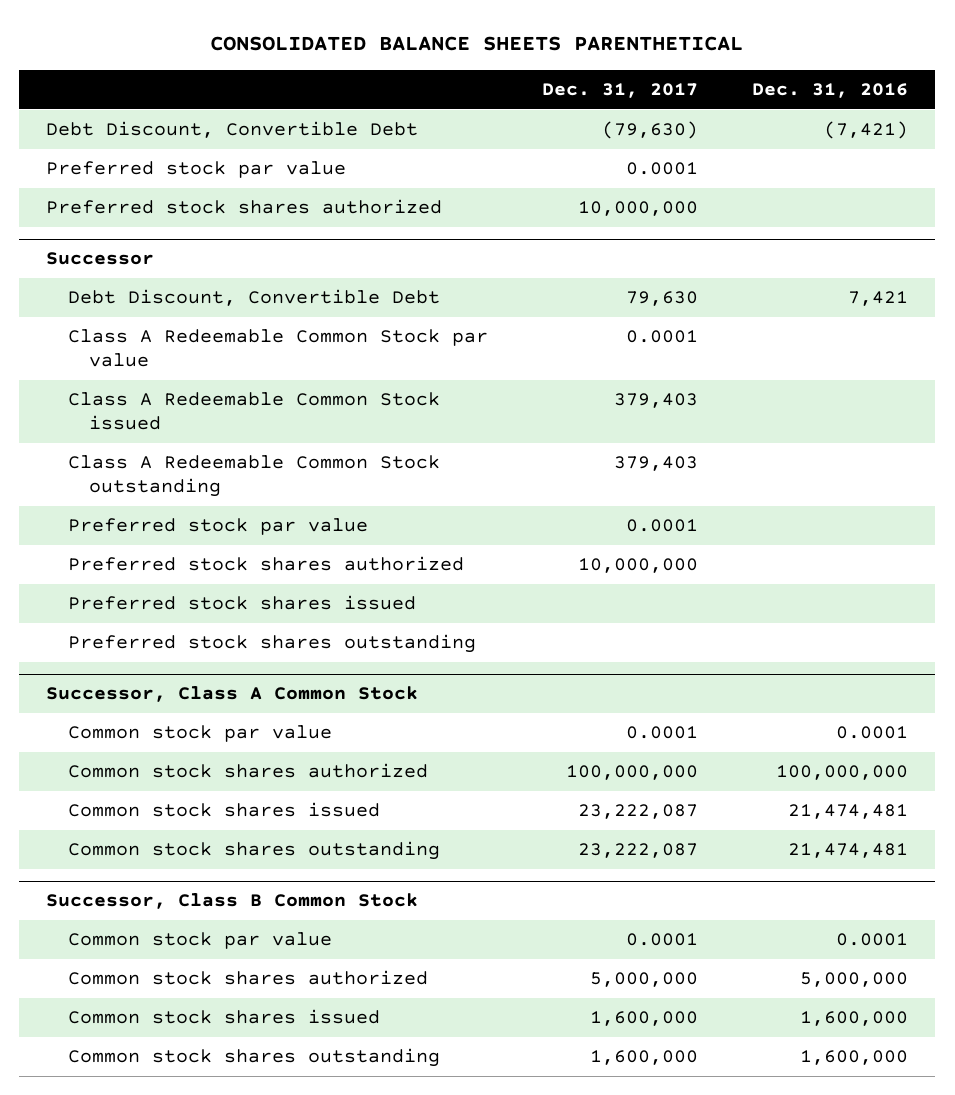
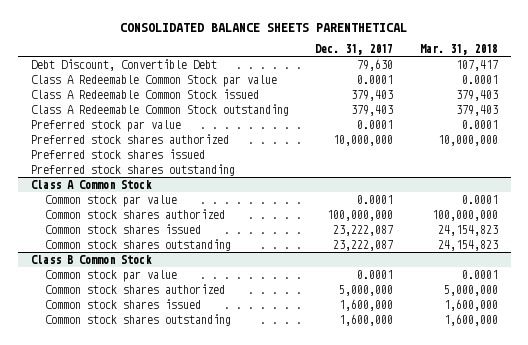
[752,82,909,98] Dec. 31, 2016 -> none
none -> [419,44,498,56] Mar. 31, 2018
[46,121,419,139] Debt Discount, Convertible Debt -> none
[46,161,347,179] Preferred stock par value -> none
[46,199,443,215] Preferred stock shares authorized -> none
[46,252,155,266] Successor -> none
[46,686,419,703] Successor, Class A Common Stock -> [30,179,152,189] Class A Common Stock
[46,893,419,910] Successor, Class B Common Stock -> [30,254,152,264] Class B Common Stock

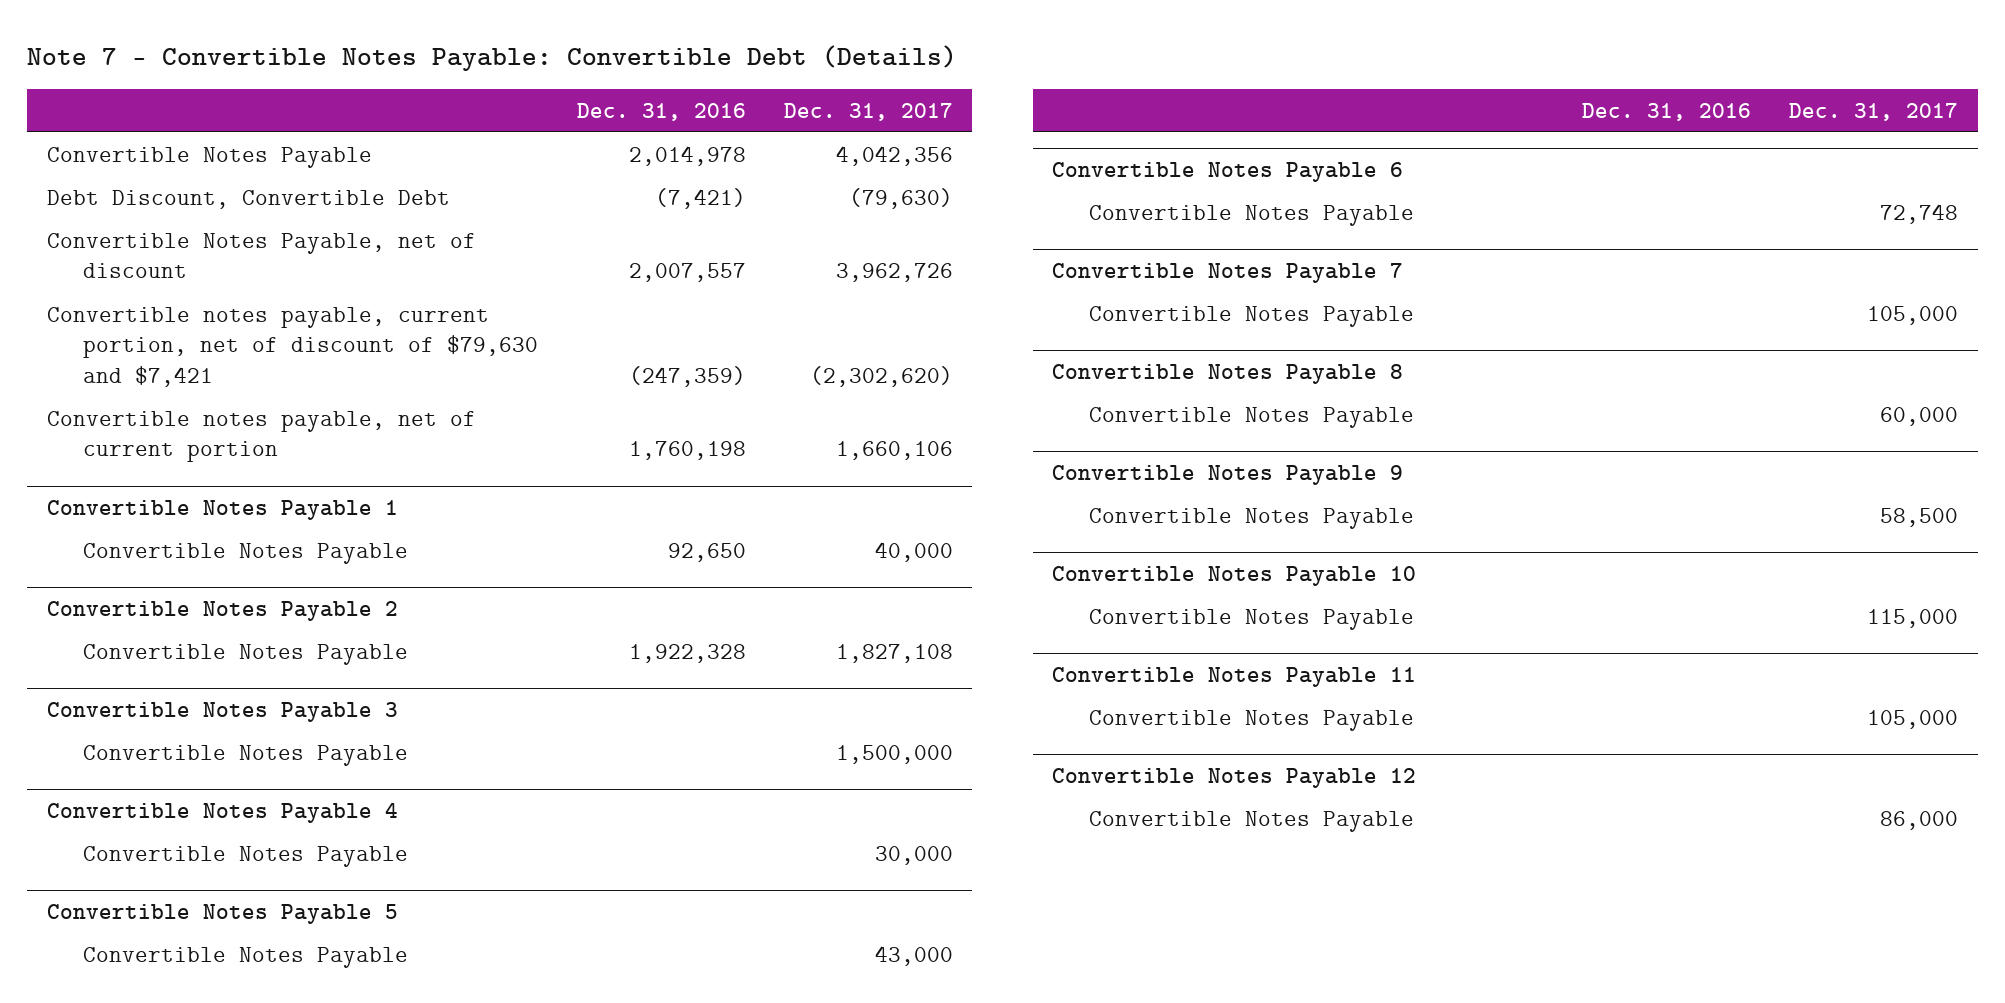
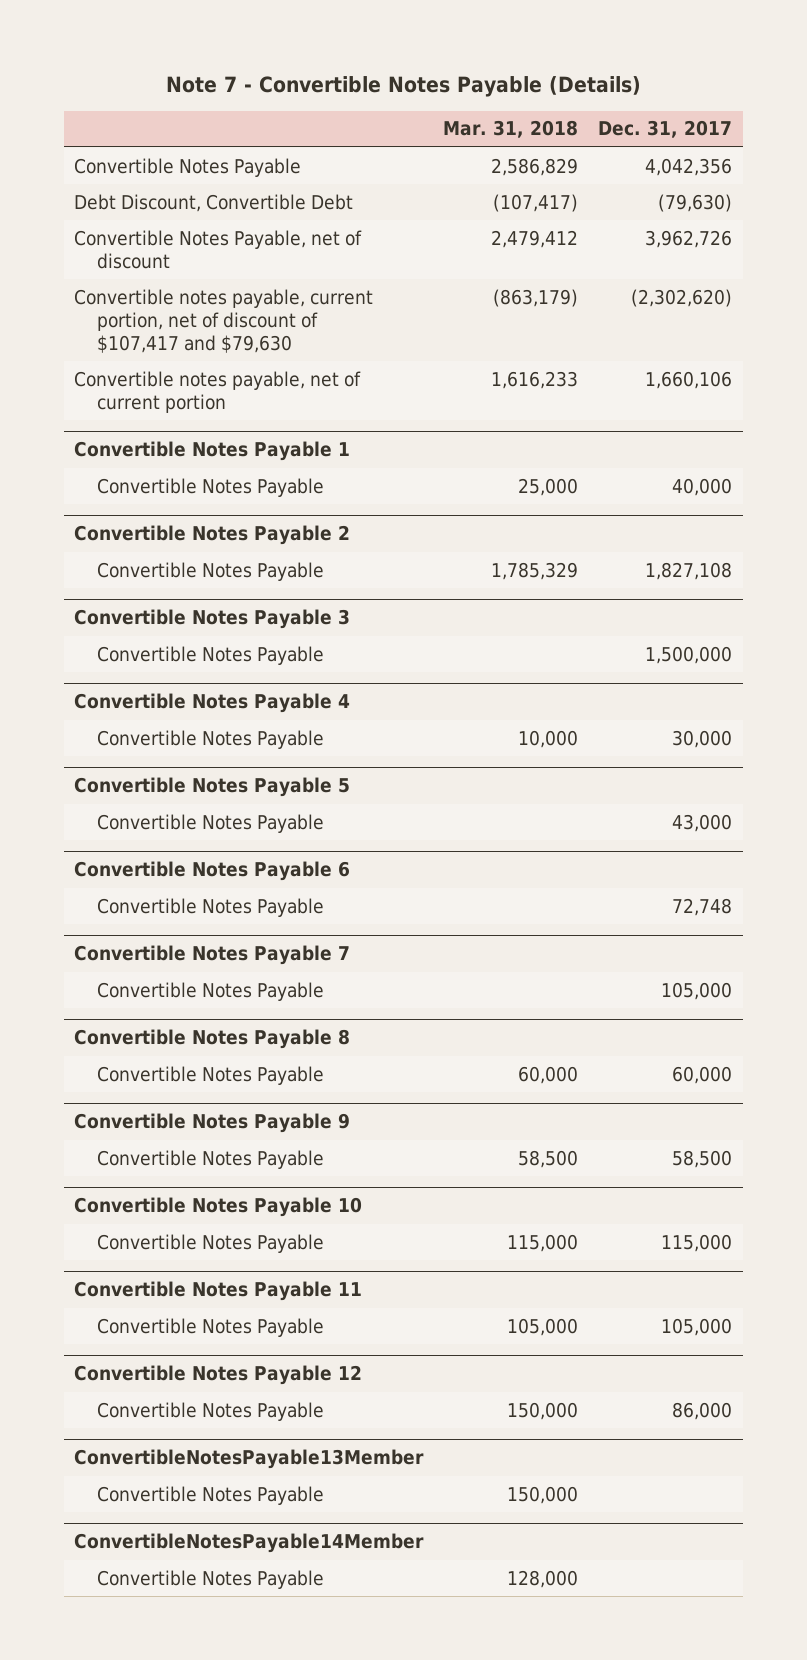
[27,44,958,71] Note 7 - Convertible Notes Payable: Convertible Debt (Details) -> [166,76,642,98] Note 7 - Convertible Notes Payable (Details)
[576,102,746,121] Dec. 31, 2016 -> none
none -> [443,120,579,139] Mar. 31, 2018
[46,306,539,387] Convertible notes payable, current portion, net of discount of $79,630 and $7,421 -> [74,288,374,354] Convertible notes payable, current portion, net of discount of $107,417 and $79,630
none -> [74,1449,425,1470] ConvertibleNotesPayable13Member
none -> [96,1485,324,1505] Convertible Notes Payable
none -> [74,1533,425,1554] ConvertibleNotesPayable14Member
none -> [96,1569,324,1589] Convertible Notes Payable

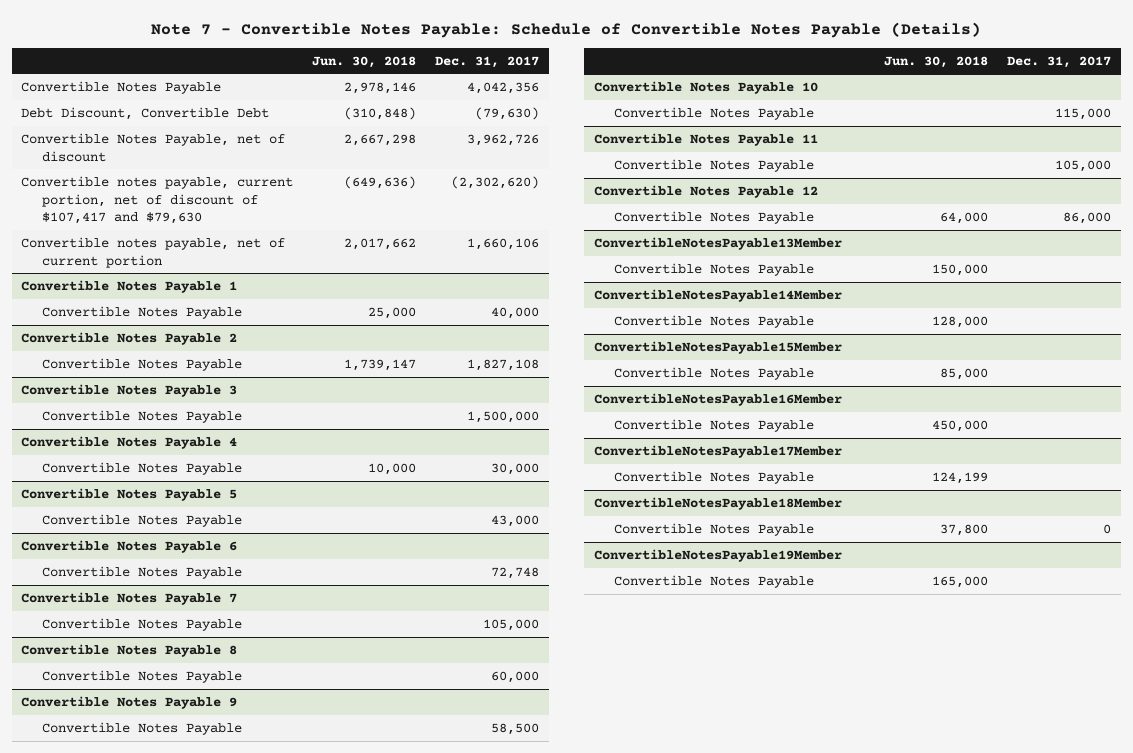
[166,76,642,98] Note 7 - Convertible Notes Payable (Details) -> [151,21,982,38] Note 7 - Convertible Notes Payable: Schedule of Convertible Notes Payable (Details)
[443,120,579,139] Mar. 31, 2018 -> none
none -> [312,55,417,68] Jun. 30, 2018
none -> [593,340,842,354] ConvertibleNotesPayable15Member
none -> [614,366,815,380] Convertible Notes Payable
none -> [593,392,842,406] ConvertibleNotesPayable16Member
none -> [614,418,815,432] Convertible Notes Payable
none -> [593,444,842,458] ConvertibleNotesPayable17Member
none -> [614,470,815,484] Convertible Notes Payable
none -> [593,496,842,510] ConvertibleNotesPayable18Member
none -> [614,522,815,536] Convertible Notes Payable
none -> [593,548,842,562] ConvertibleNotesPayable19Member
none -> [614,574,815,588] Convertible Notes Payable

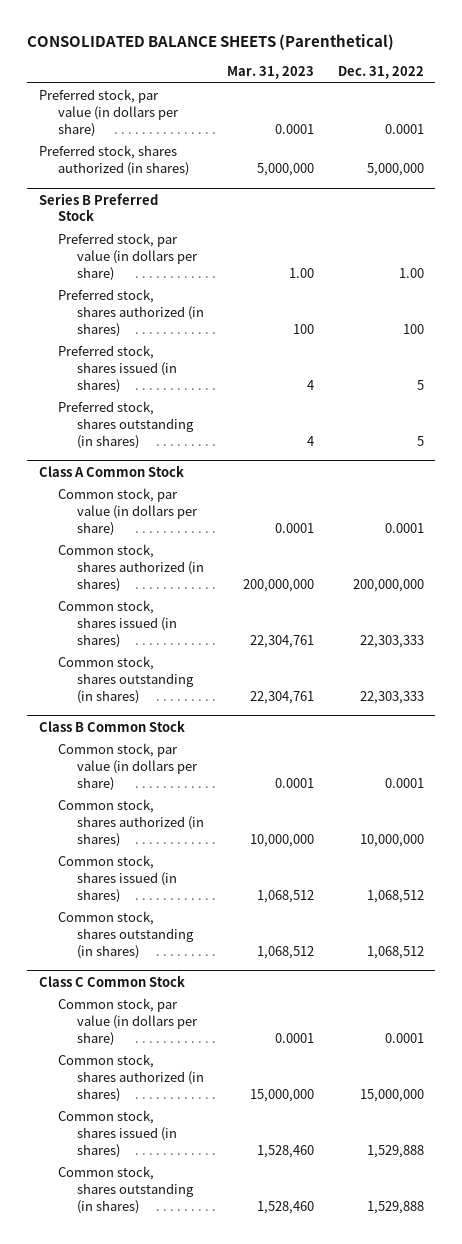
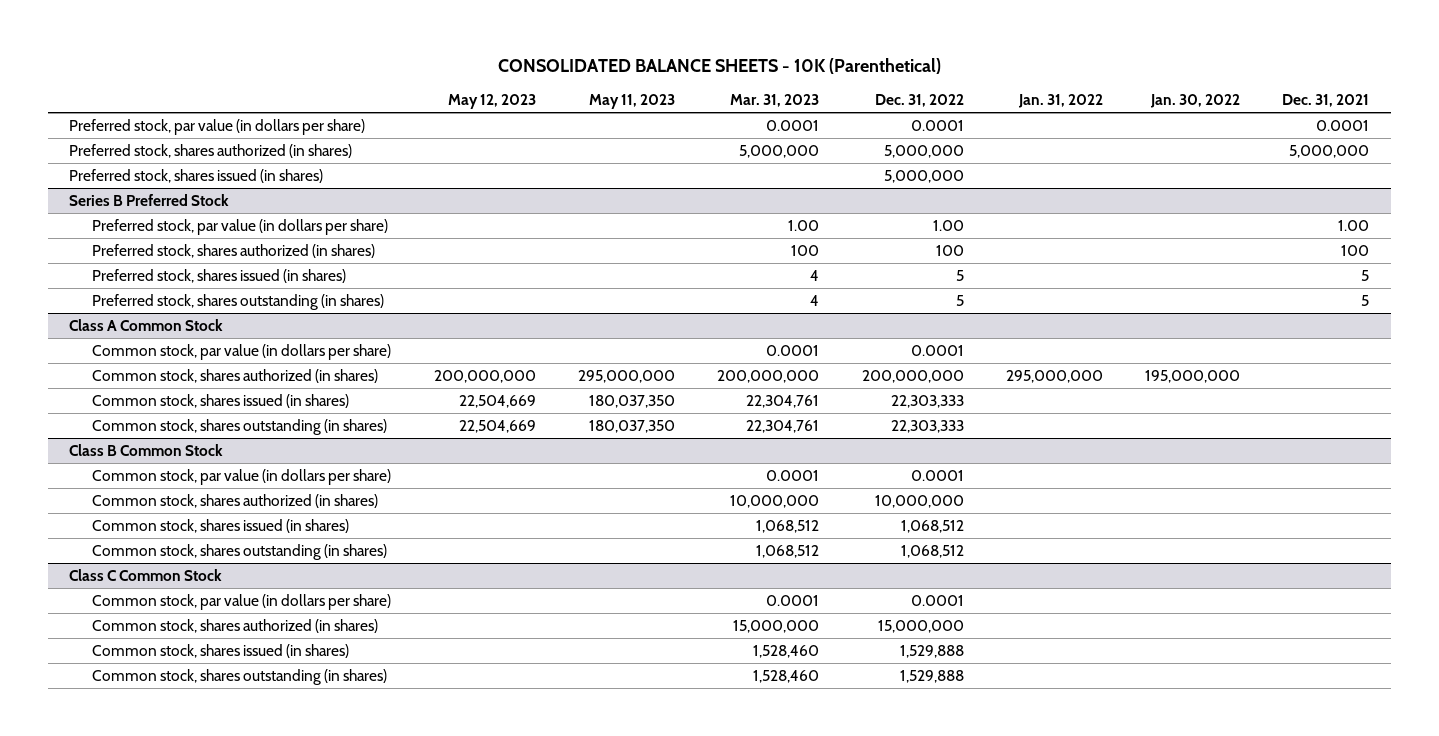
[27,34,395,51] CONSOLIDATED BALANCE SHEETS (Parenthetical) -> [498,57,942,74] CONSOLIDATED BALANCE SHEETS - 10K (Parenthetical)
none -> [447,94,536,110] May 12, 2023
none -> [588,94,675,110] May 11, 2023
none -> [1017,94,1103,109] Jan. 31, 2022
none -> [1150,94,1241,109] Jan. 30, 2022
none -> [1282,94,1370,108] Dec. 31, 2021
none -> [69,168,324,183] Preferred stock, shares issued (in shares)

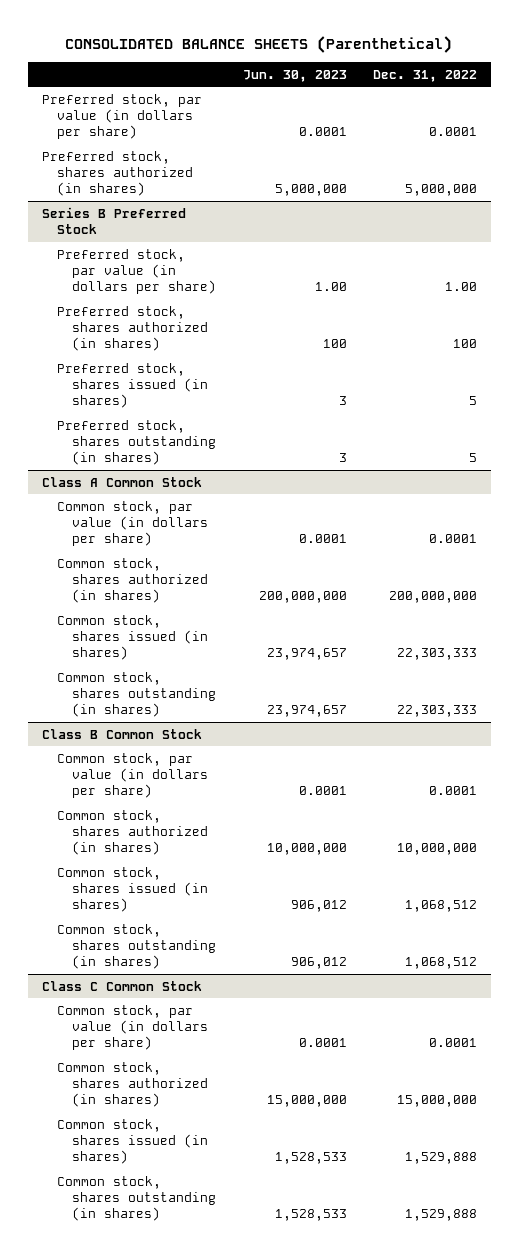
[498,57,942,74] CONSOLIDATED BALANCE SHEETS - 10K (Parenthetical) -> [65,35,453,53] CONSOLIDATED BALANCE SHEETS (Parenthetical)
[447,94,536,110] May 12, 2023 -> none
[588,94,675,110] May 11, 2023 -> none
[730,94,820,108] Mar. 31, 2023 -> none
[1017,94,1103,109] Jan. 31, 2022 -> none
[1150,94,1241,109] Jan. 30, 2022 -> none
[1282,94,1370,108] Dec. 31, 2021 -> none
none -> [242,69,347,82] Jun. 30, 2023
[69,168,324,183] Preferred stock, shares issued (in shares) -> none

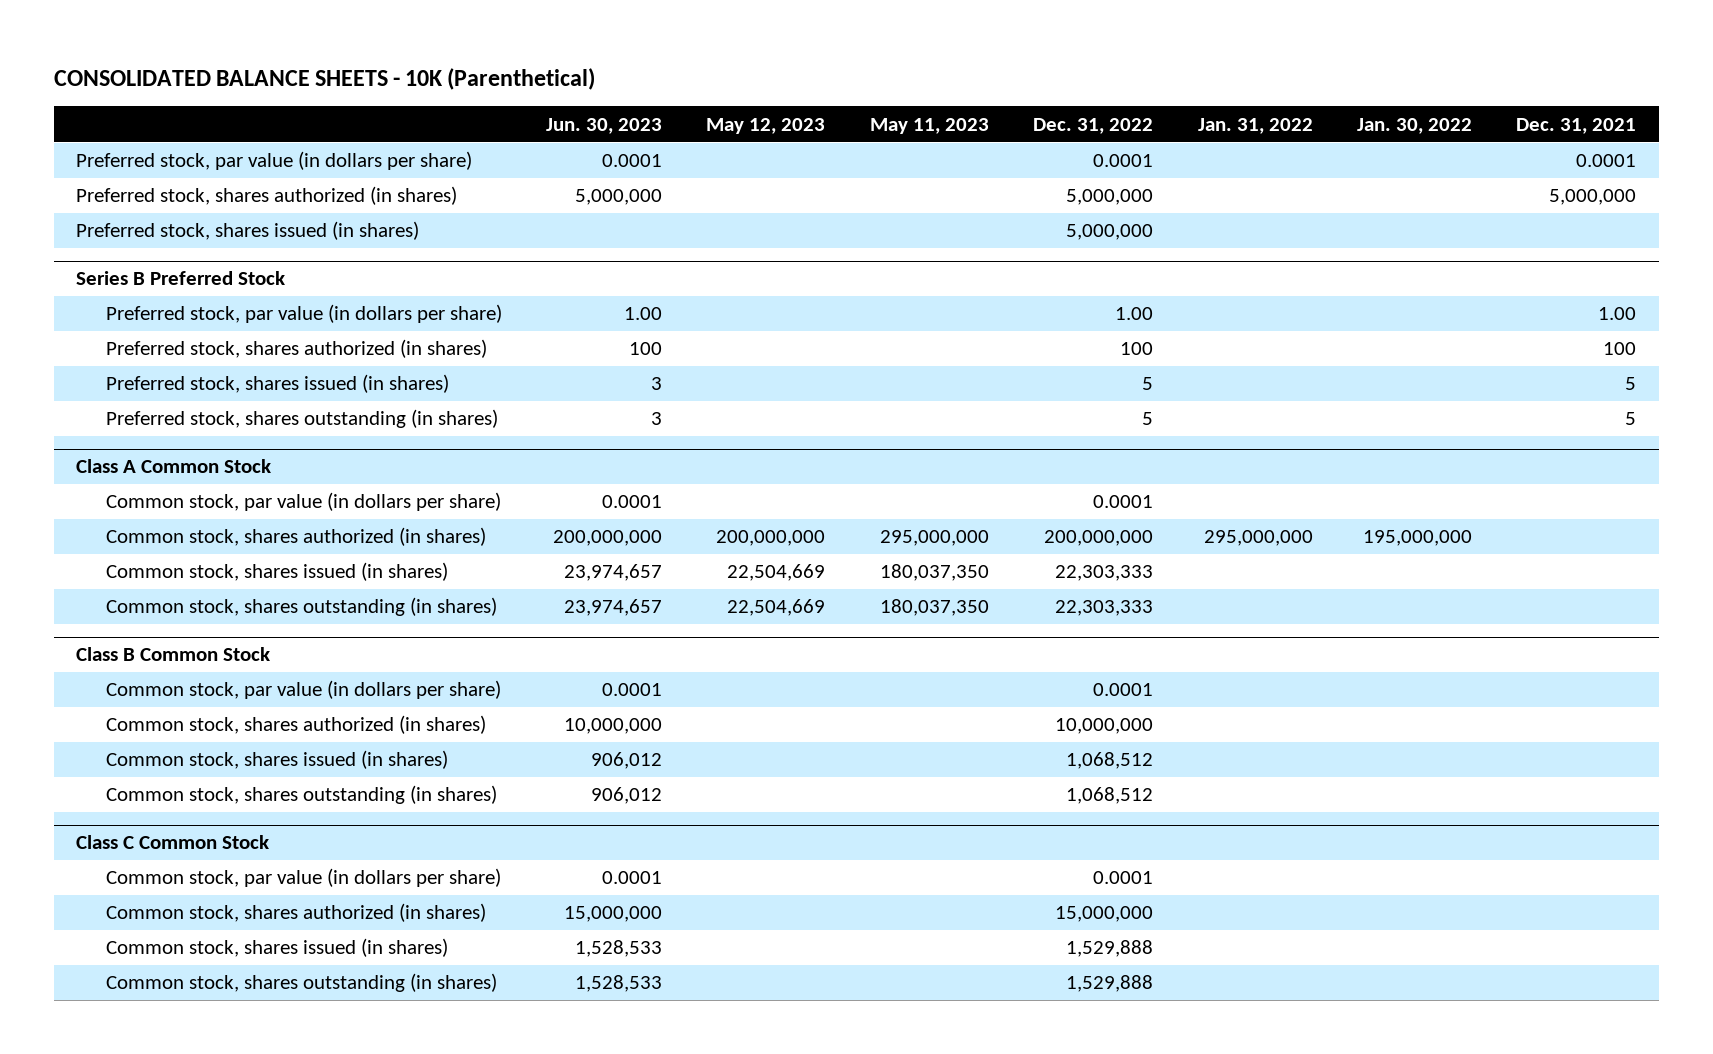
[65,35,453,53] CONSOLIDATED BALANCE SHEETS (Parenthetical) -> [54,68,596,91] CONSOLIDATED BALANCE SHEETS - 10K (Parenthetical)
none -> [706,117,826,134] May 12, 2023
none -> [869,117,989,134] May 11, 2023
none -> [1197,117,1313,134] Jan. 31, 2022
none -> [1356,117,1472,134] Jan. 30, 2022
none -> [1516,117,1637,134] Dec. 31, 2021
none -> [76,221,420,241] Preferred stock, shares issued (in shares)

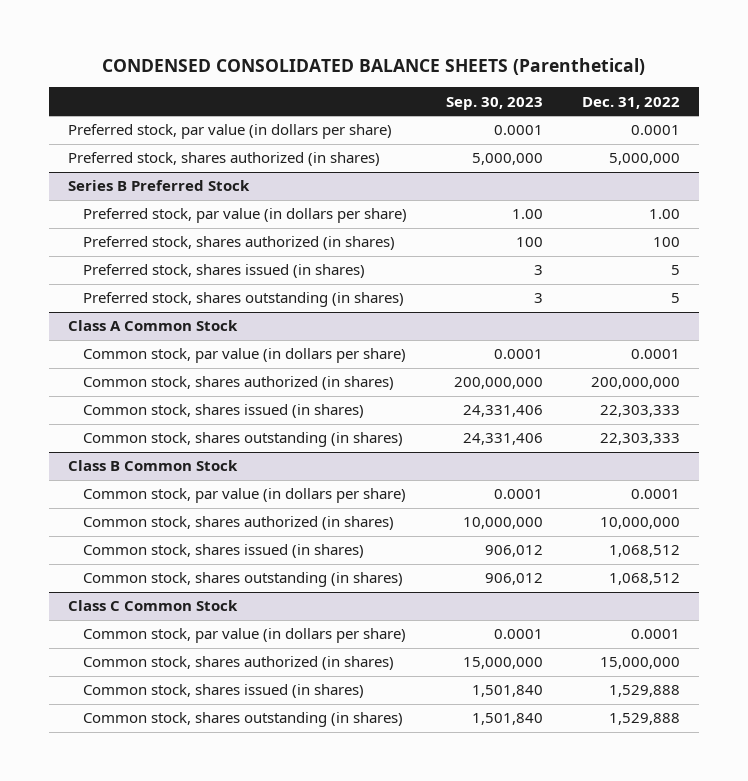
[54,68,596,91] CONSOLIDATED BALANCE SHEETS - 10K (Parenthetical) -> [101,58,645,76] CONDENSED CONSOLIDATED BALANCE SHEETS (Parenthetical)
[545,117,662,134] Jun. 30, 2023 -> none
[706,117,826,134] May 12, 2023 -> none
[869,117,989,134] May 11, 2023 -> none
[1197,117,1313,134] Jan. 31, 2022 -> none
[1356,117,1472,134] Jan. 30, 2022 -> none
[1516,117,1637,134] Dec. 31, 2021 -> none
none -> [445,96,543,110] Sep. 30, 2023
[76,221,420,241] Preferred stock, shares issued (in shares) -> none

